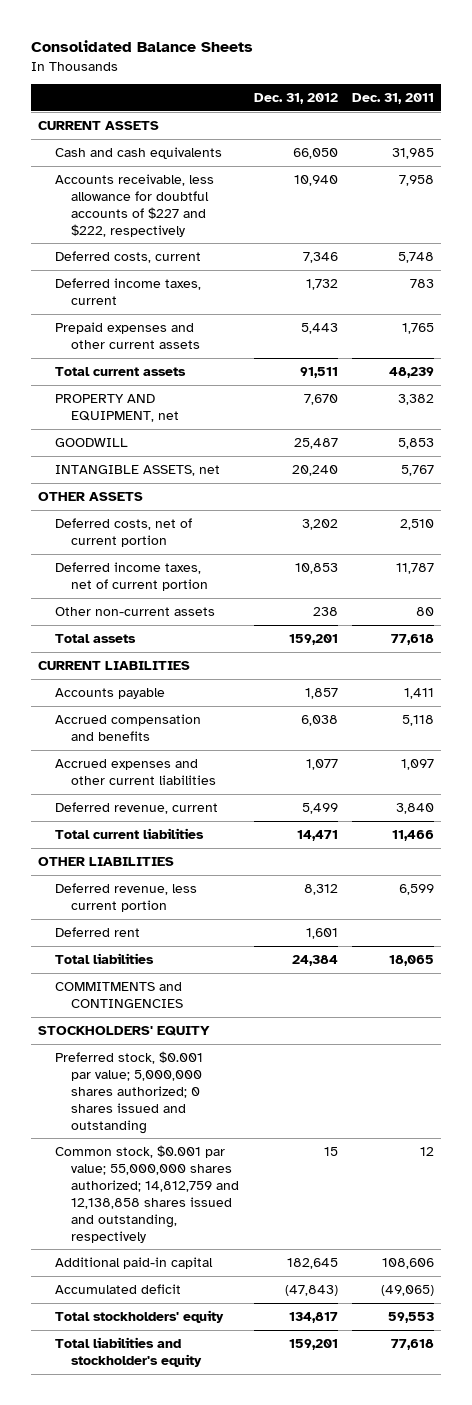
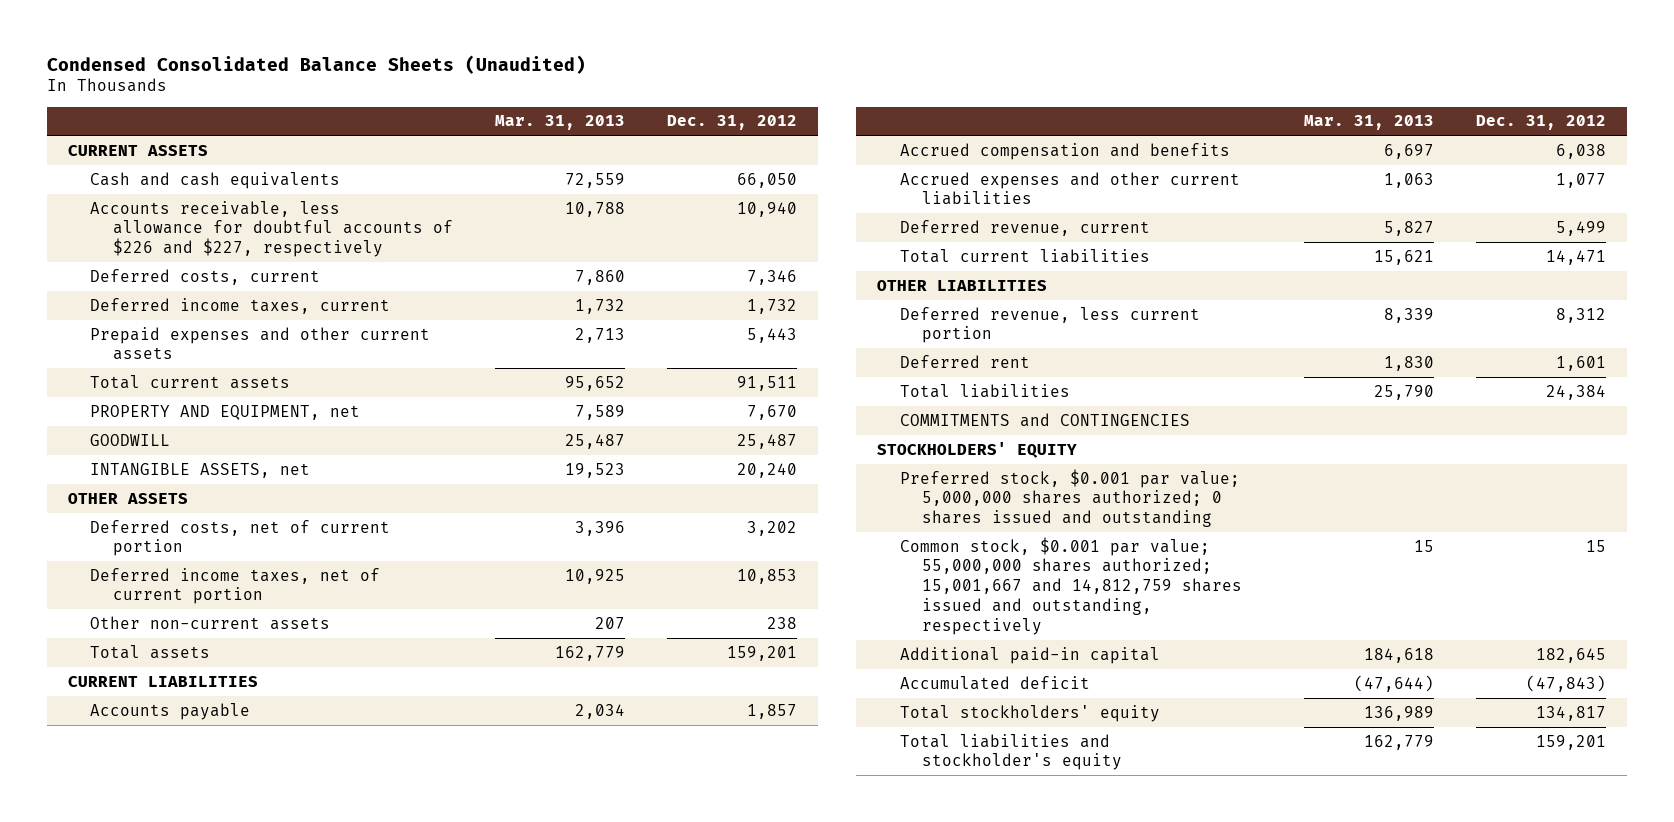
[30,40,253,53] Consolidated Balance Sheets -> [46,54,586,74] Condensed Consolidated Balance Sheets (Unaudited)
[352,93,435,105] Dec. 31, 2011 -> none
none -> [494,115,625,131] Mar. 31, 2013
[54,173,214,237] Accounts receivable, less allowance for doubtful accounts of $227 and $222, respectively -> [90,200,454,258] Accounts receivable, less allowance for doubtful accounts of $226 and $227, respectively
[54,1144,240,1243] Common stock, $0.001 par value; 55,000,000 shares authorized; 14,812,759 and 12,138,858 shares issued and outstanding, respectively -> [899,536,1243,635] Common stock, $0.001 par value; 55,000,000 shares authorized; 15,001,667 and 14,812,759 shares issued and outstanding, respectively

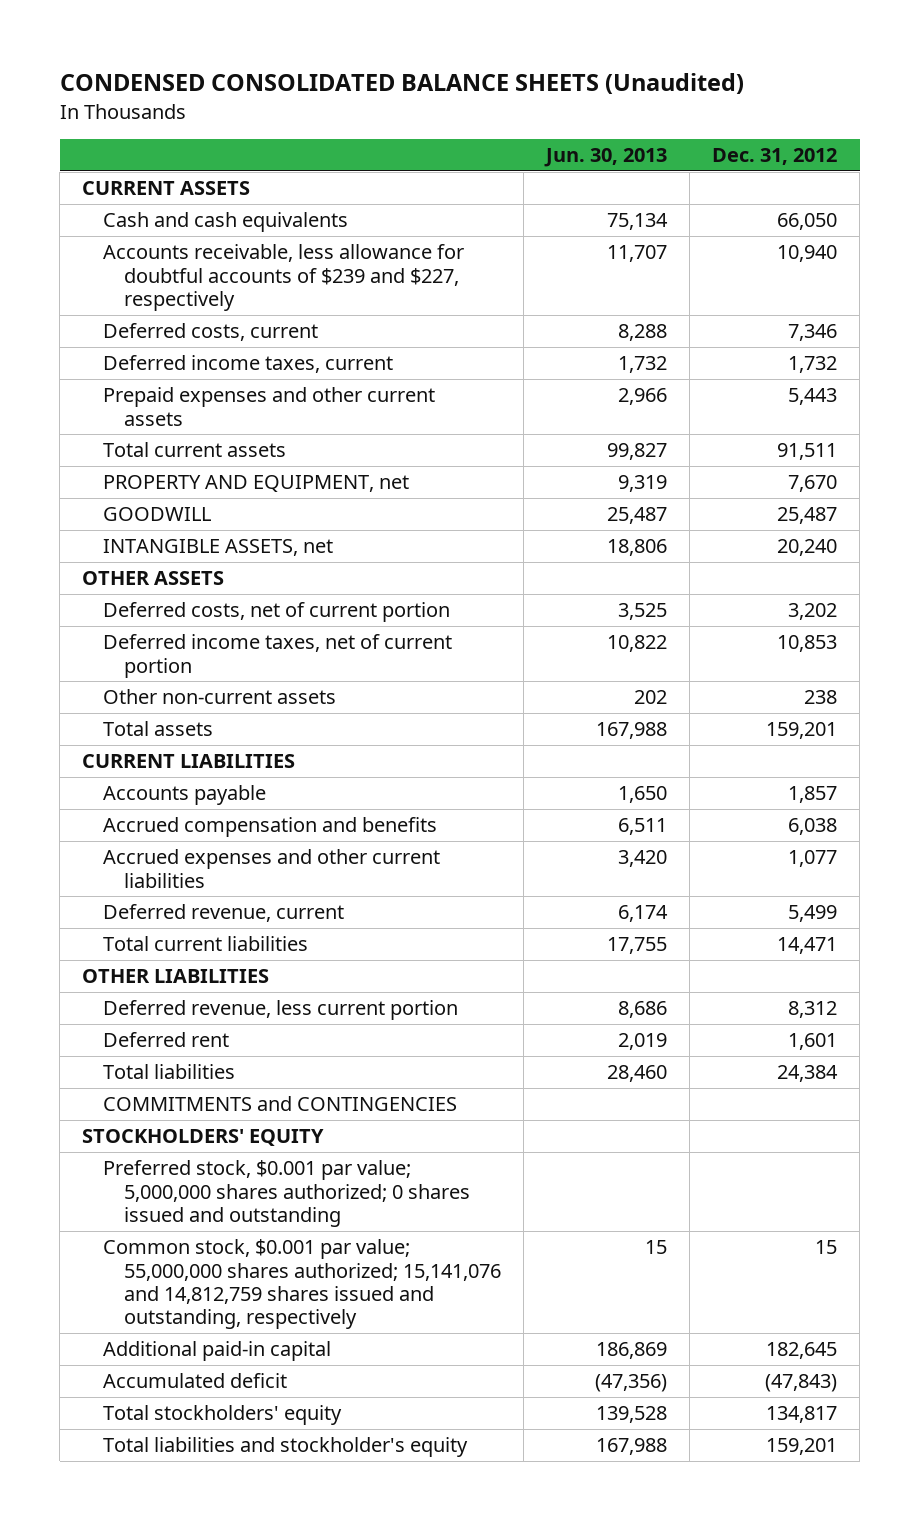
[46,54,586,74] Condensed Consolidated Balance Sheets (Unaudited) -> [59,73,744,95] CONDENSED CONSOLIDATED BALANCE SHEETS (Unaudited)
[494,115,625,131] Mar. 31, 2013 -> none
none -> [544,148,668,168] Jun. 30, 2013
[90,200,454,258] Accounts receivable, less allowance for doubtful accounts of $226 and $227, respectively -> [103,244,465,312] Accounts receivable, less allowance for doubtful accounts of $239 and $227, respectively
[899,536,1243,635] Common stock, $0.001 par value; 55,000,000 shares authorized; 15,001,667 and 14,812,759 shares issued and outstanding, respectively -> [103,1239,502,1330] Common stock, $0.001 par value; 55,000,000 shares authorized; 15,141,076 and 14,812,759 shares issued and outstanding, respectively

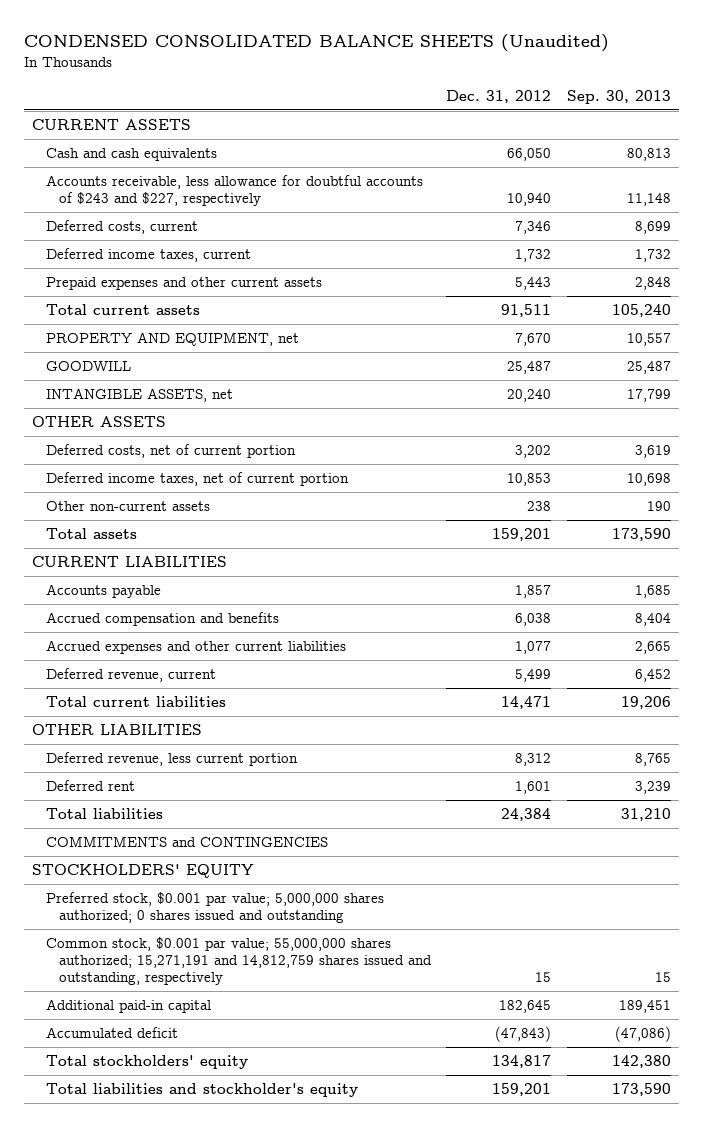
[544,148,668,168] Jun. 30, 2013 -> none
none -> [567,89,672,104] Sep. 30, 2013
[103,244,465,312] Accounts receivable, less allowance for doubtful accounts of $239 and $227, respectively -> [45,174,423,206] Accounts receivable, less allowance for doubtful accounts of $243 and $227, respectively
[103,1239,502,1330] Common stock, $0.001 par value; 55,000,000 shares authorized; 15,141,076 and 14,812,759 shares issued and outstanding, respectively -> [45,936,432,985] Common stock, $0.001 par value; 55,000,000 shares authorized; 15,271,191 and 14,812,759 shares issued and outstanding, respectively

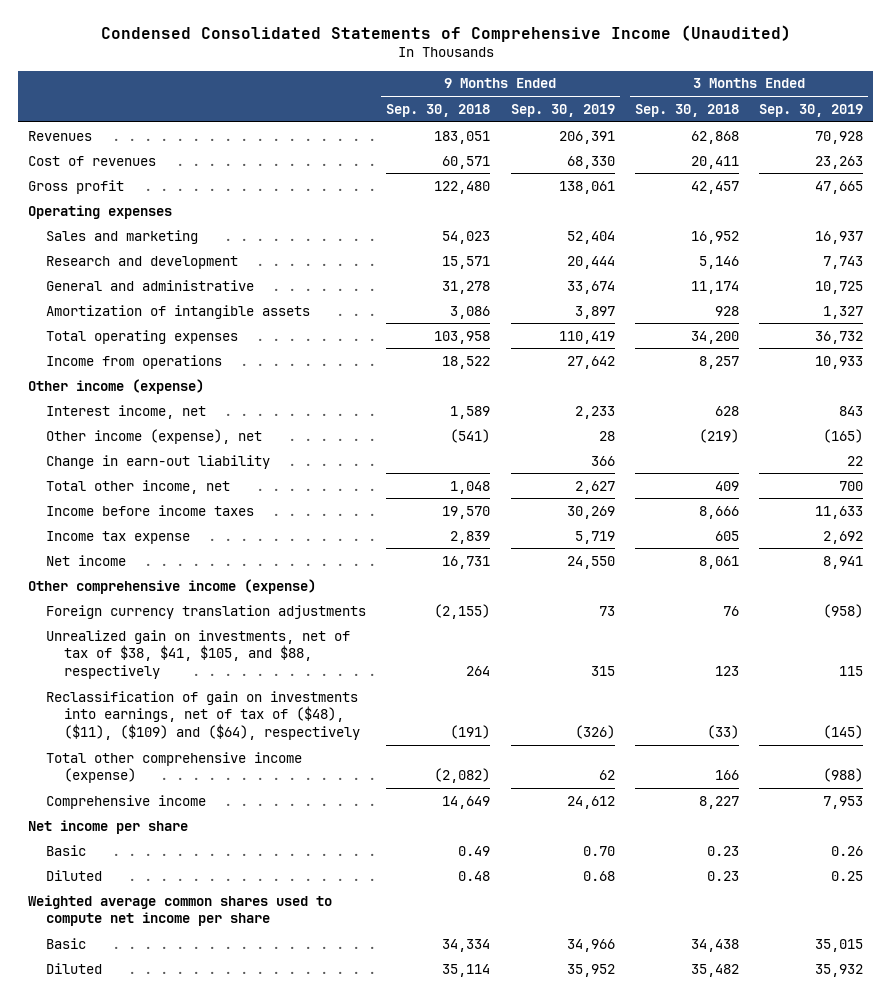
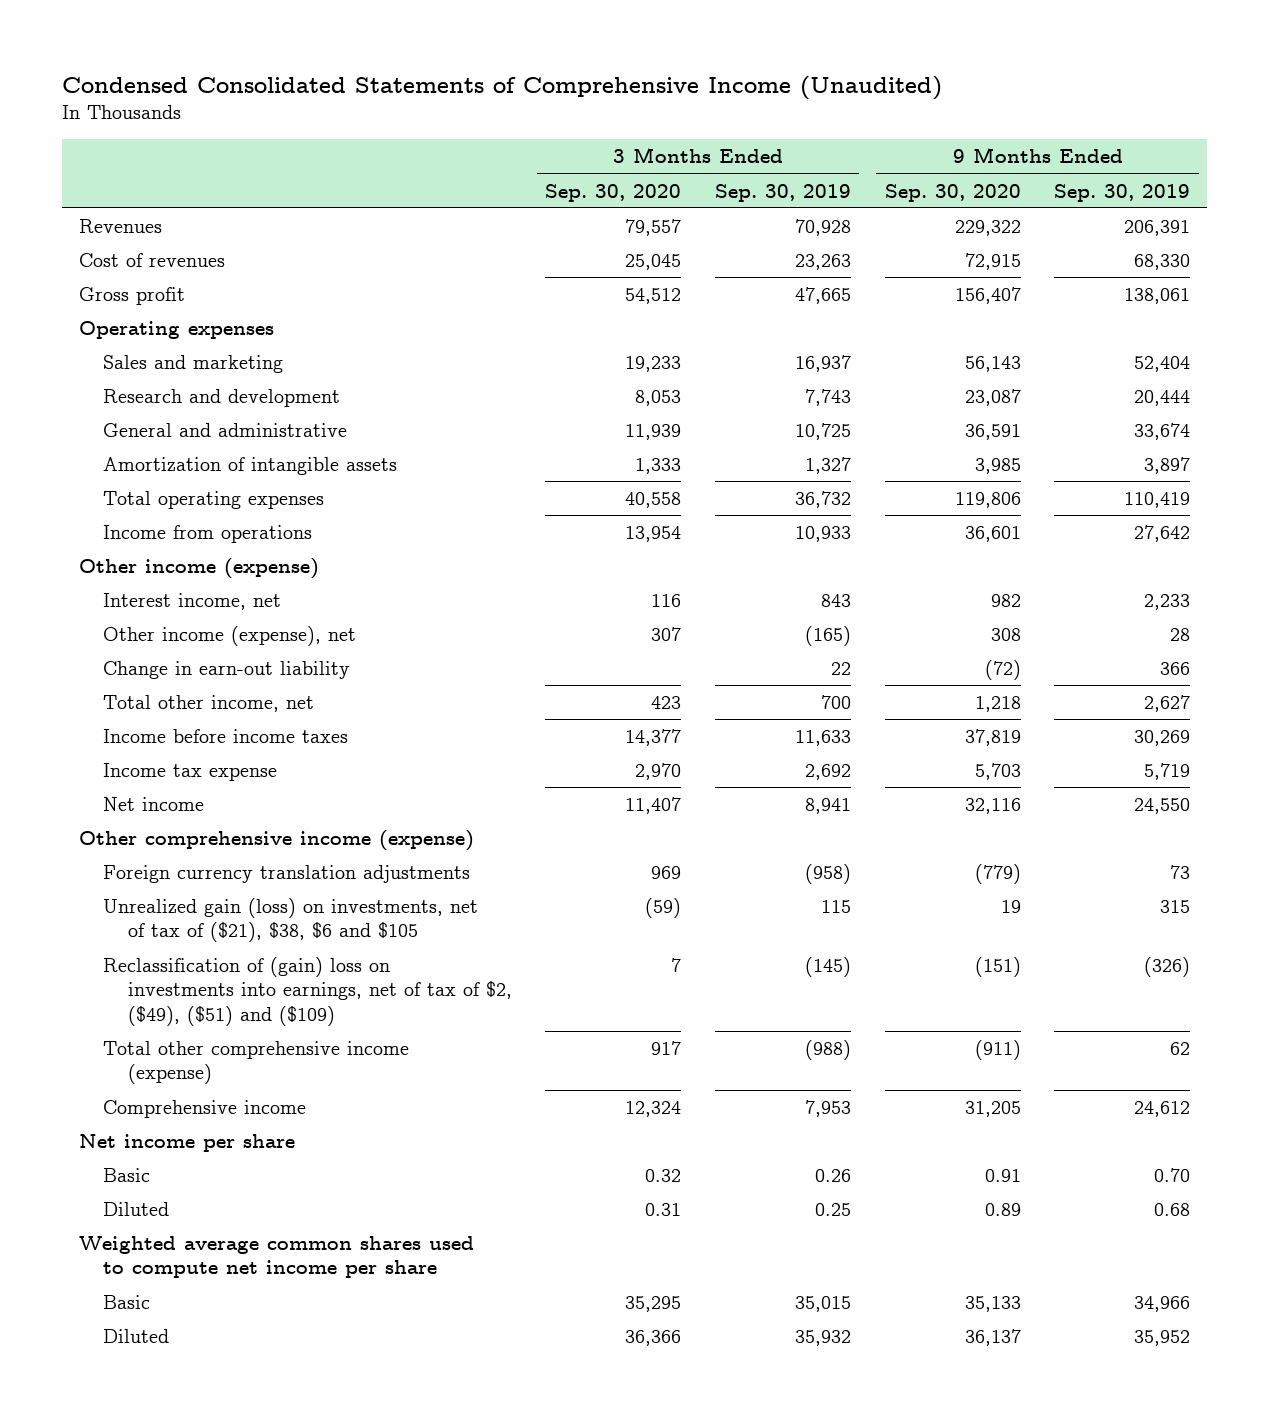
[386,103,491,117] Sep. 30, 2018 -> none
[634,103,739,117] Sep. 30, 2018 -> none
none -> [545,183,682,202] Sep. 30, 2020
none -> [884,183,1021,202] Sep. 30, 2020
[45,629,350,679] Unrealized gain on investments, net of tax of $38, $41, $105, and $88, respectively -> [103,898,479,943] Unrealized gain (loss) on investments, net of tax of ($21), $38, $6 and $105
[45,690,361,740] Reclassification of gain on investments into earnings, net of tax of ($48), ($11), ($109) and ($64), respectively -> [103,957,512,1026] Reclassification of (gain) loss on investments into earnings, net of tax of $2, ($49), ($51) and ($109)

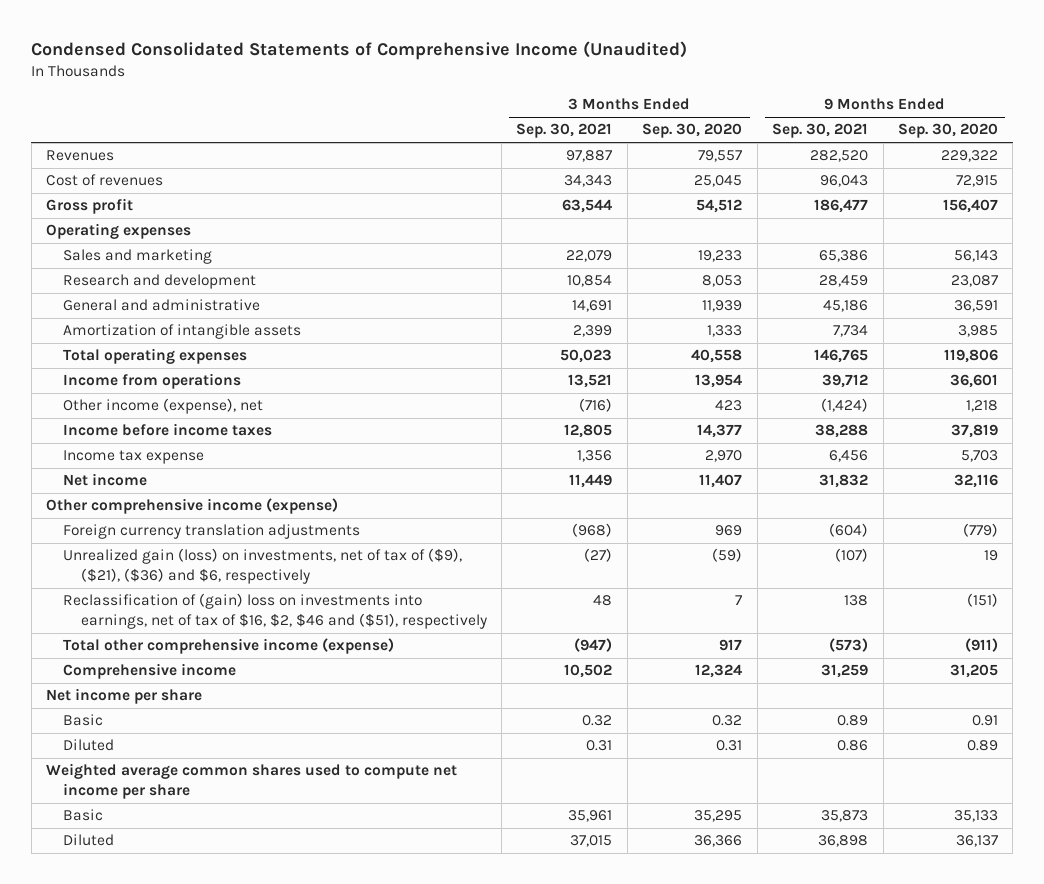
[715,183,852,202] Sep. 30, 2019 -> none
[1054,183,1191,202] Sep. 30, 2019 -> none
none -> [516,123,613,139] Sep. 30, 2021
none -> [772,123,869,139] Sep. 30, 2021
[78,558,319,580] Other income (expense) -> none
[103,593,282,611] Interest income, net -> none
[103,661,351,680] Change in earn-out liability -> none
[103,695,315,713] Total other income, net -> none
[651,627,682,642] 307 -> [715,400,743,412] 423
[990,628,1021,642] 308 -> [965,400,998,413] 1,218
[103,898,479,943] Unrealized gain (loss) on investments, net of tax of ($21), $38, $6 and $105 -> [63,548,463,585] Unrealized gain (loss) on investments, net of tax of ($9), ($21), ($36) and $6, respectively
[103,957,512,1026] Reclassification of (gain) loss on investments into earnings, net of tax of $2, ($49), ($51) and ($109) -> [63,593,487,630] Reclassification of (gain) loss on investments into earnings, net of tax of $16, $2, $46 and ($51), respectively

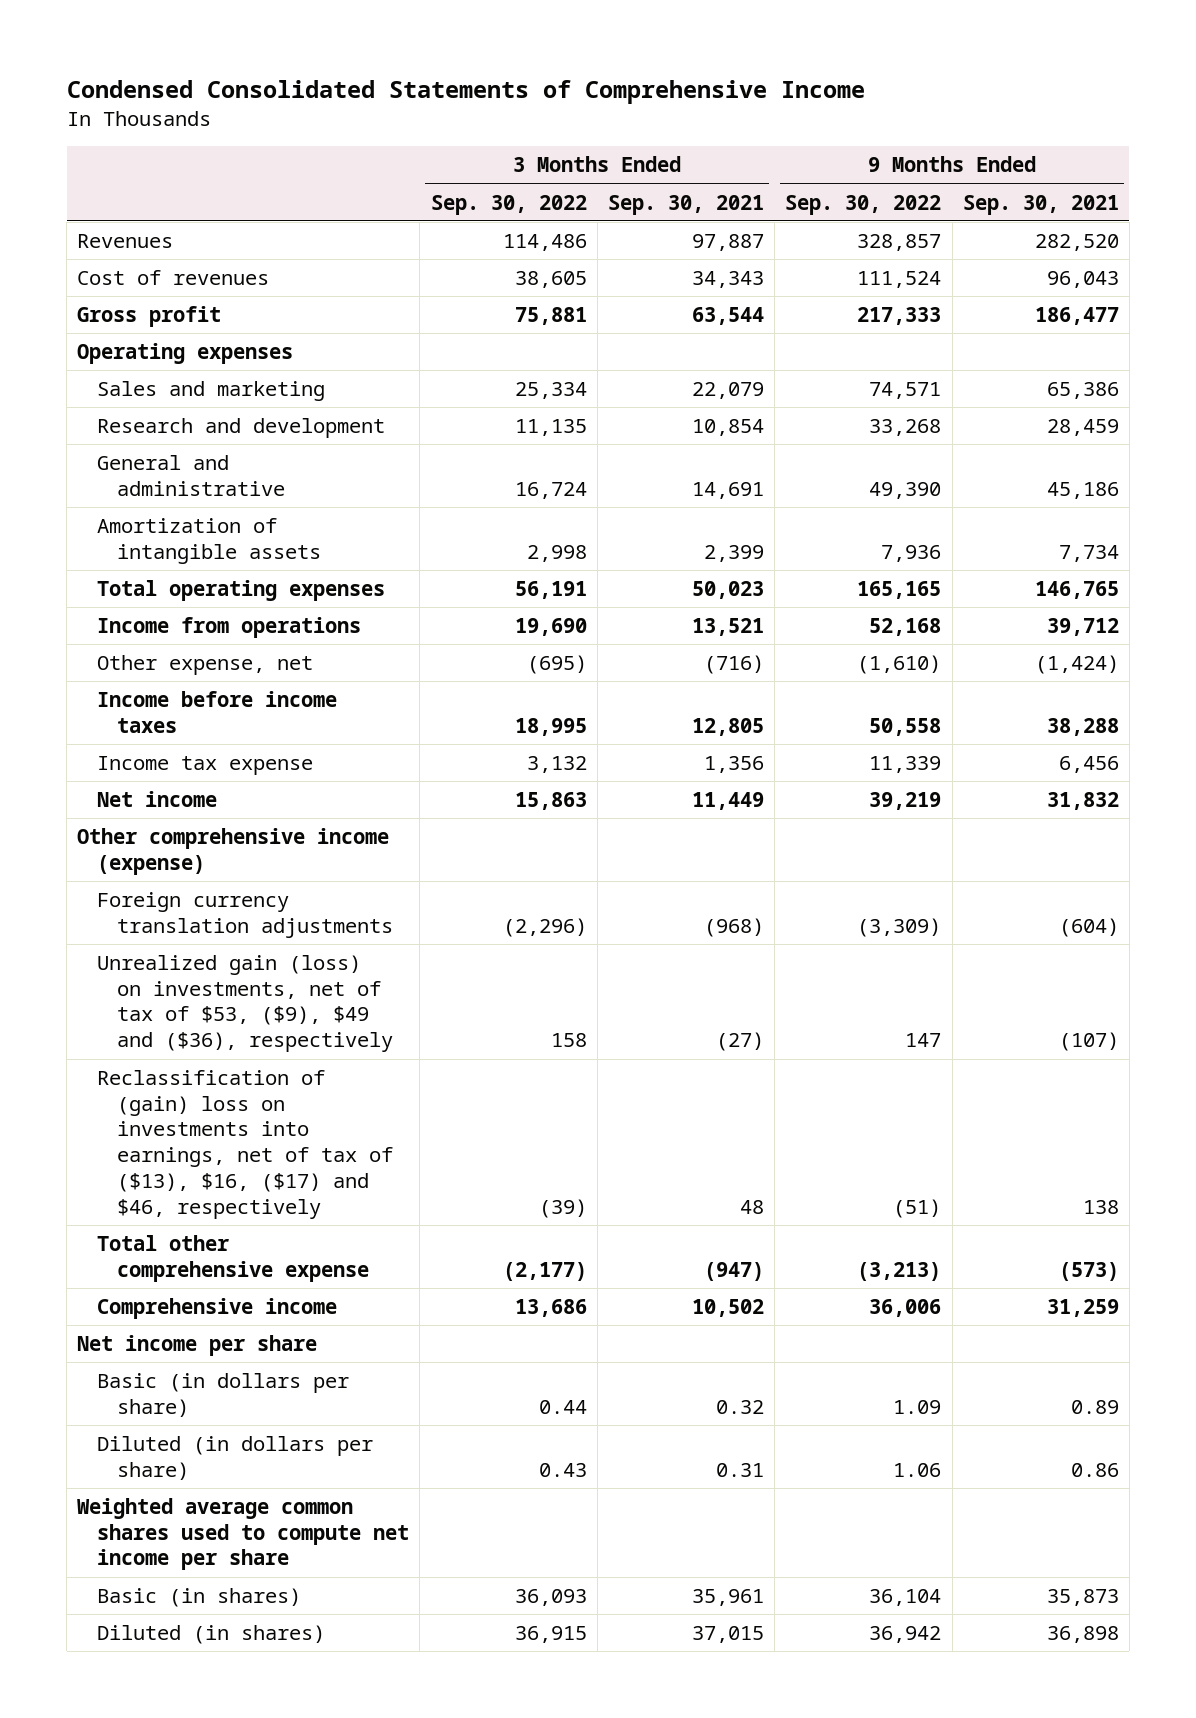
[31,41,688,61] Condensed Consolidated Statements of Comprehensive Income (Unaudited) -> [66,80,865,105] Condensed Consolidated Statements of Comprehensive Income
[642,123,743,139] Sep. 30, 2020 -> none
[897,123,998,139] Sep. 30, 2020 -> none
none -> [430,194,587,215] Sep. 30, 2022
none -> [785,194,942,215] Sep. 30, 2022
[63,398,264,415] Other income (expense), net -> [97,655,314,676] Other expense, net
[63,548,463,585] Unrealized gain (loss) on investments, net of tax of ($9), ($21), ($36) and $6, respectively -> [97,955,394,1053] Unrealized gain (loss) on investments, net of tax of $53, ($9), $49 and ($36), respectively
[63,593,487,630] Reclassification of (gain) loss on investments into earnings, net of tax of $16, $2, $46 and ($51), respectively -> [97,1070,394,1219] Reclassification of (gain) loss on investments into earnings, net of tax of ($13), $16, ($17) and $46, respectively
[63,638,395,655] Total other comprehensive income (expense) -> [97,1235,370,1282] Total other comprehensive expense
[63,714,104,727] Basic -> [97,1373,350,1417] Basic (in dollars per share)
[63,739,115,752] Diluted -> [97,1436,374,1480] Diluted (in dollars per share)
[63,809,104,822] Basic -> [97,1588,302,1608] Basic (in shares)
[63,834,115,847] Diluted -> [97,1625,326,1645] Diluted (in shares)

